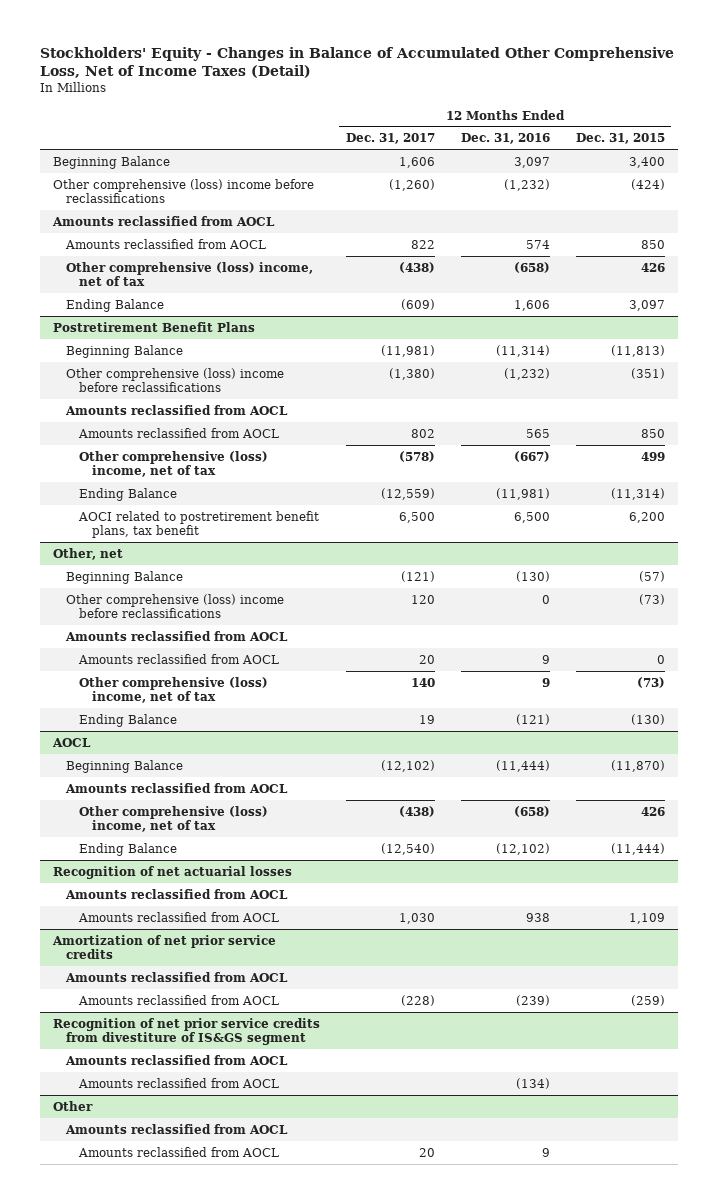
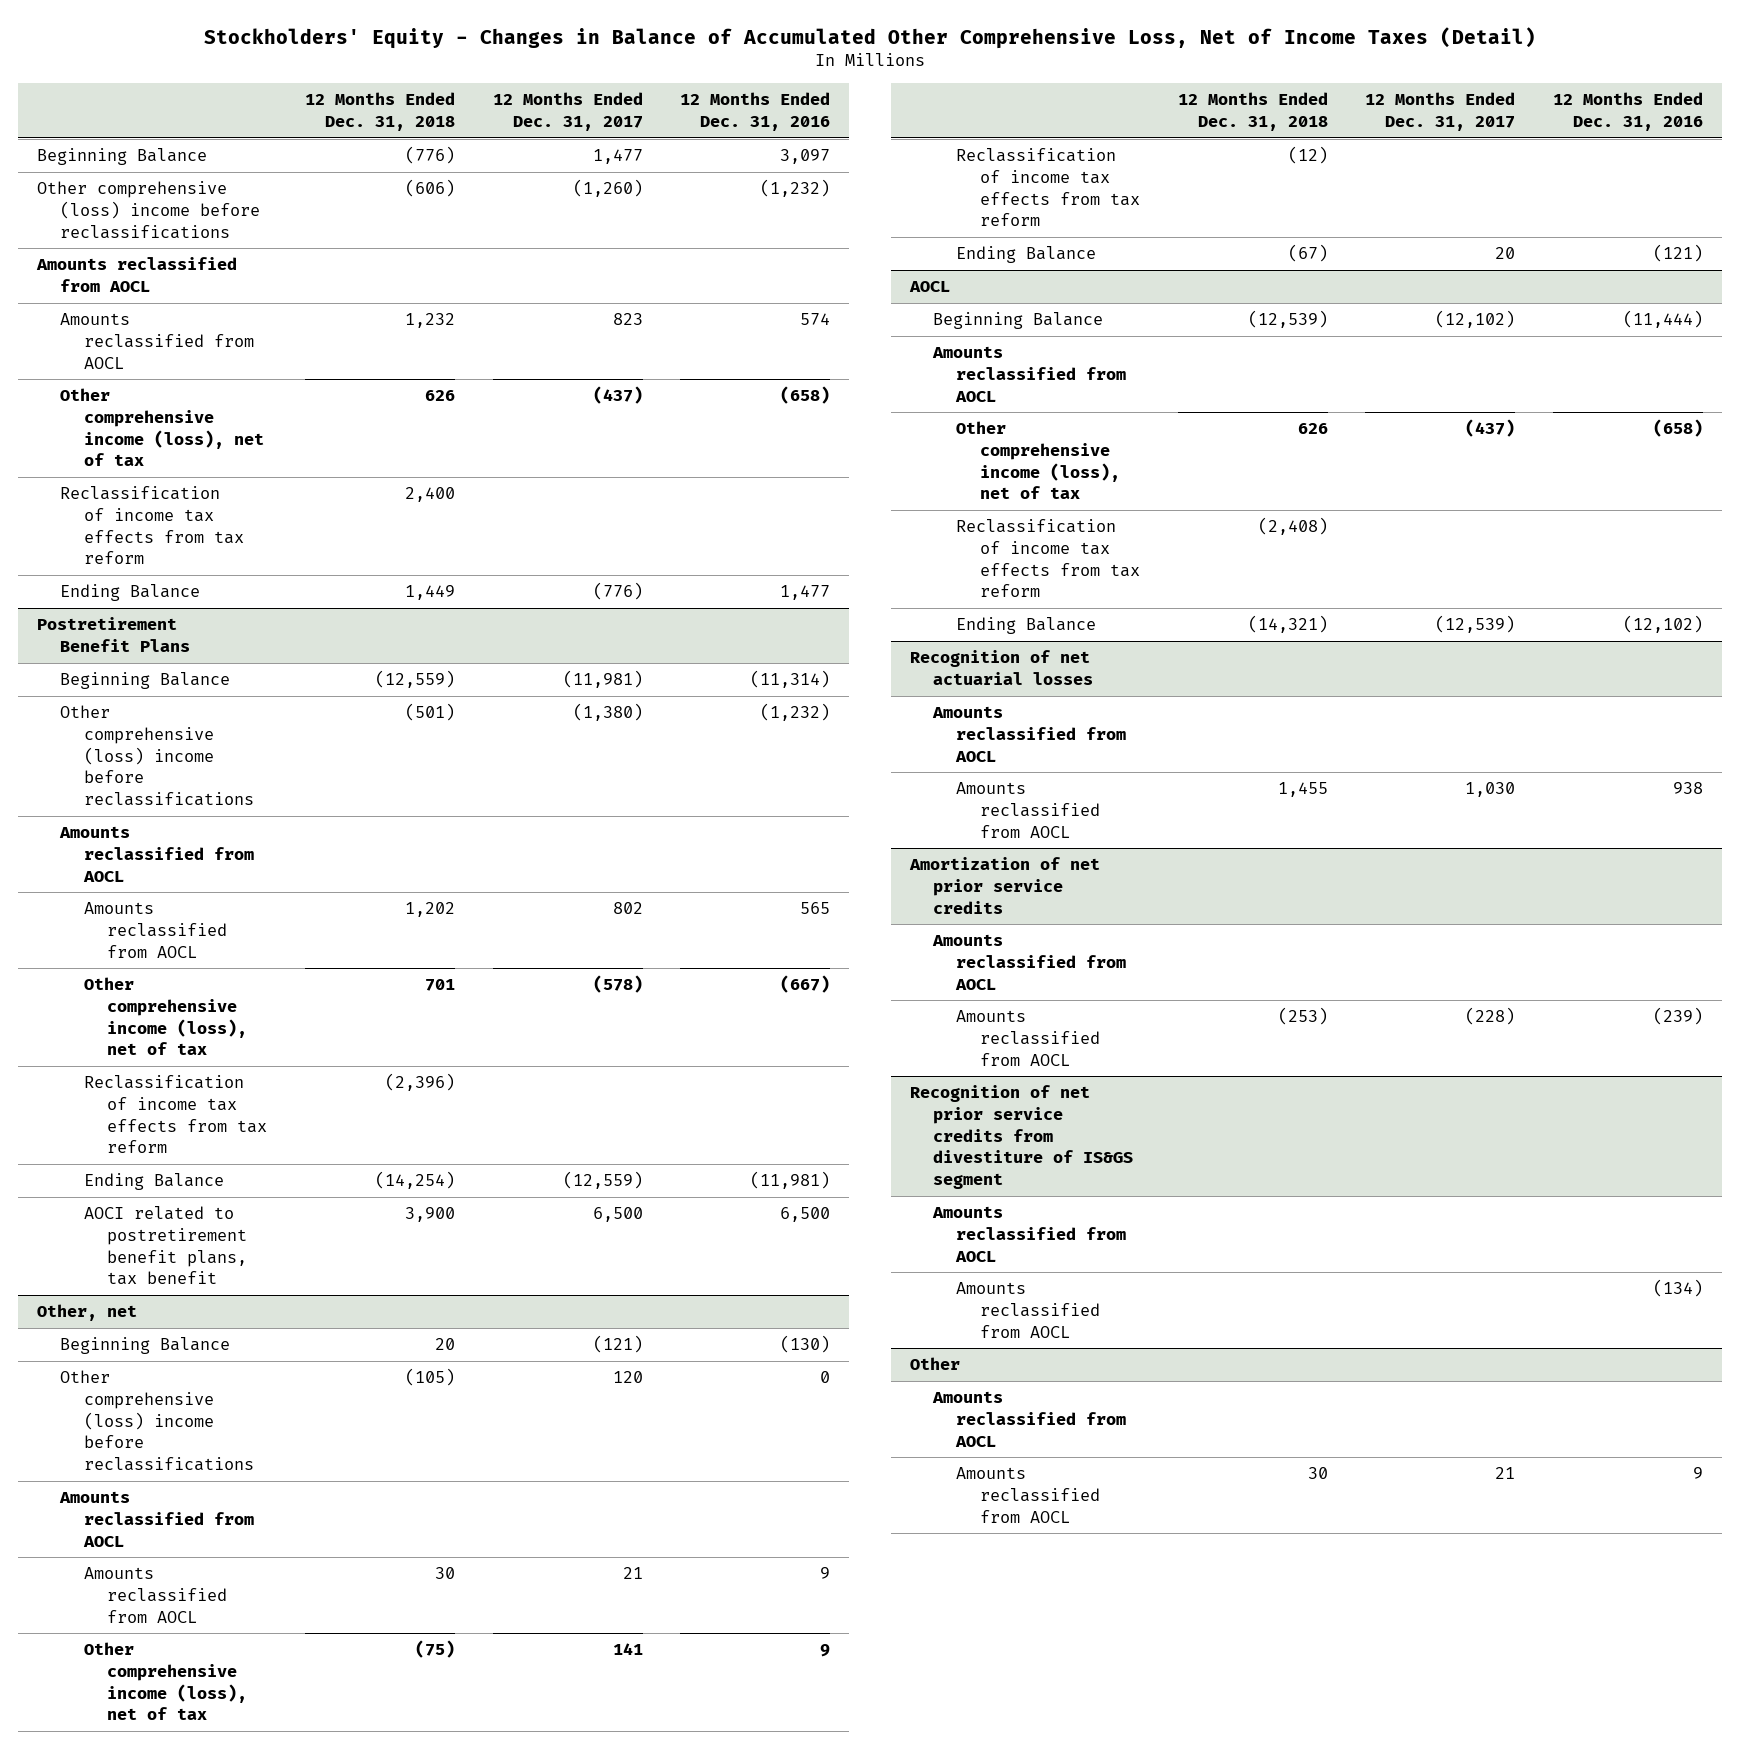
[575,133,665,145] Dec. 31, 2015 -> none
none -> [304,92,455,131] 12 Months Ended Dec. 31, 2018
[398,156,435,168] 1,606 -> [592,149,643,165] 1,477
[410,239,435,249] 822 -> [612,313,643,326] 823
[66,261,314,287] Other comprehensive (loss) income, net of tax -> [60,388,264,467] Other comprehensive income (loss), net of tax
[398,261,435,273] (438) -> [592,386,643,405] (437)
none -> [60,486,244,565] Reclassification of income tax effects from tax reform
[400,298,435,310] (609) -> [592,582,643,601] (776)
[513,299,550,311] 1,606 -> [780,585,831,601] 1,477
[79,450,269,478] Other comprehensive (loss) income, net of tax -> [83,977,247,1056] Other comprehensive income (loss), net of tax
none -> [83,1075,267,1154] Reclassification of income tax effects from tax reform
[418,654,435,664] 20 -> [622,1567,643,1580] 21
[79,676,269,704] Other comprehensive (loss) income, net of tax -> [83,1642,247,1721] Other comprehensive income (loss), net of tax
[410,677,435,687] 140 -> [612,1643,643,1656] 141
none -> [956,148,1140,227] Reclassification of income tax effects from tax reform
[418,714,435,724] 19 -> [1495,247,1516,260] 20
[79,805,269,833] Other comprehensive (loss) income, net of tax -> [956,421,1120,500] Other comprehensive income (loss), net of tax
[398,805,435,817] (438) -> [1465,419,1516,438] (437)
none -> [956,519,1140,598] Reclassification of income tax effects from tax reform
[380,842,435,855] (12,540) -> [1435,615,1516,634] (12,539)
[418,1147,435,1157] 20 -> [1495,1467,1516,1480] 21

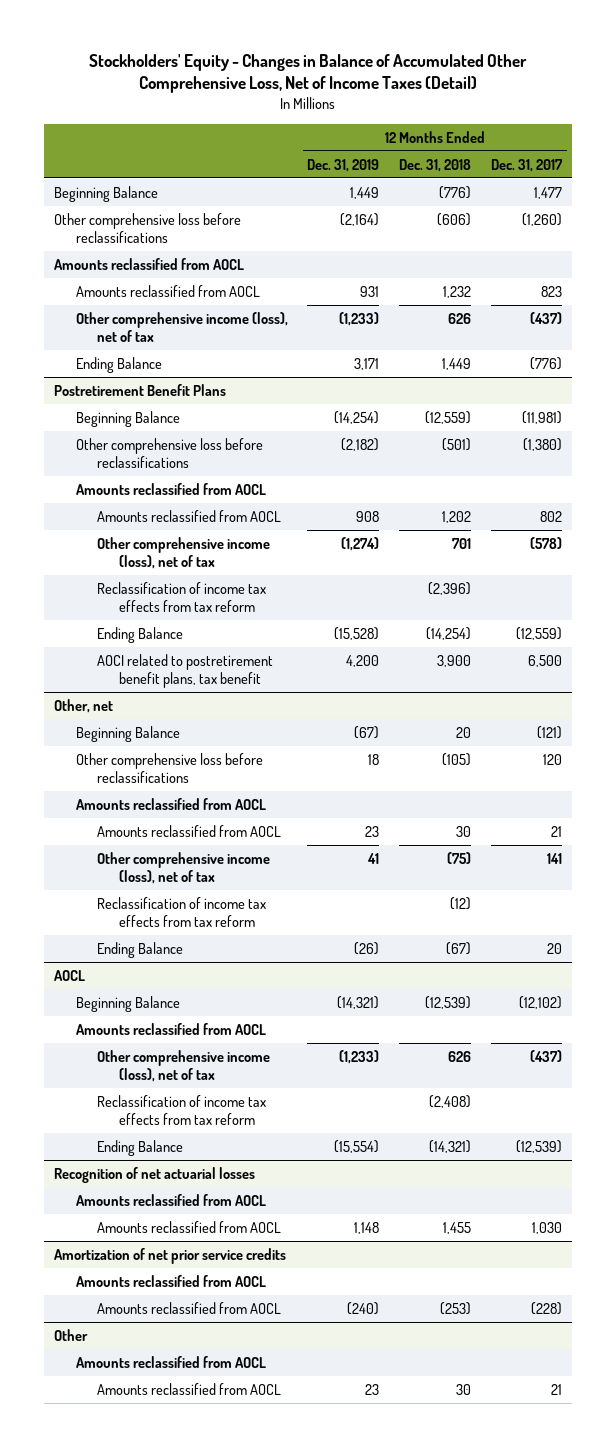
[680,92,831,131] 12 Months Ended Dec. 31, 2016 -> none
none -> [307,158,380,172] Dec. 31, 2019
[36,181,261,239] Other comprehensive (loss) income before reclassifications -> [54,212,242,243] Other comprehensive loss before reclassifications
[60,486,244,565] Reclassification of income tax effects from tax reform -> none
[60,705,254,806] Other comprehensive (loss) income before reclassifications -> [75,437,263,468] Other comprehensive loss before reclassifications
[60,1370,254,1471] Other comprehensive (loss) income before reclassifications -> [75,752,263,783] Other comprehensive loss before reclassifications
[909,1085,1134,1189] Recognition of net prior service credits from divestiture of IS&GS segment -> none
[932,1206,1127,1262] Amounts reclassified from AOCL -> none
[956,1282,1100,1338] Amounts reclassified from AOCL -> none

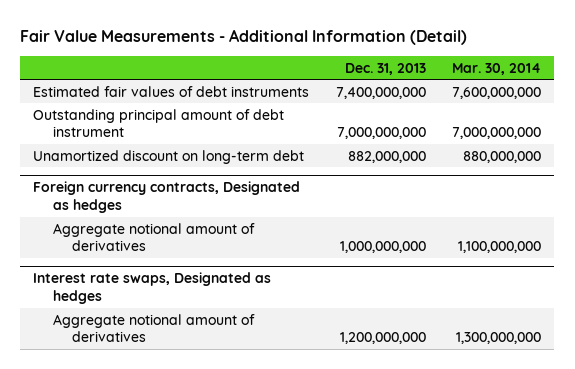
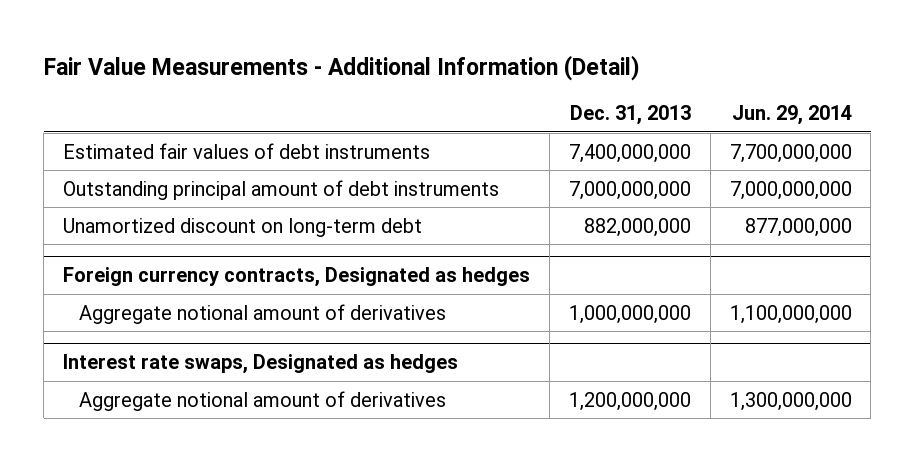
[452,62,542,75] Mar. 30, 2014 -> none
none -> [731,105,852,126] Jun. 29, 2014
[33,108,285,138] Outstanding principal amount of debt instrument -> [62,179,499,200] Outstanding principal amount of debt instruments

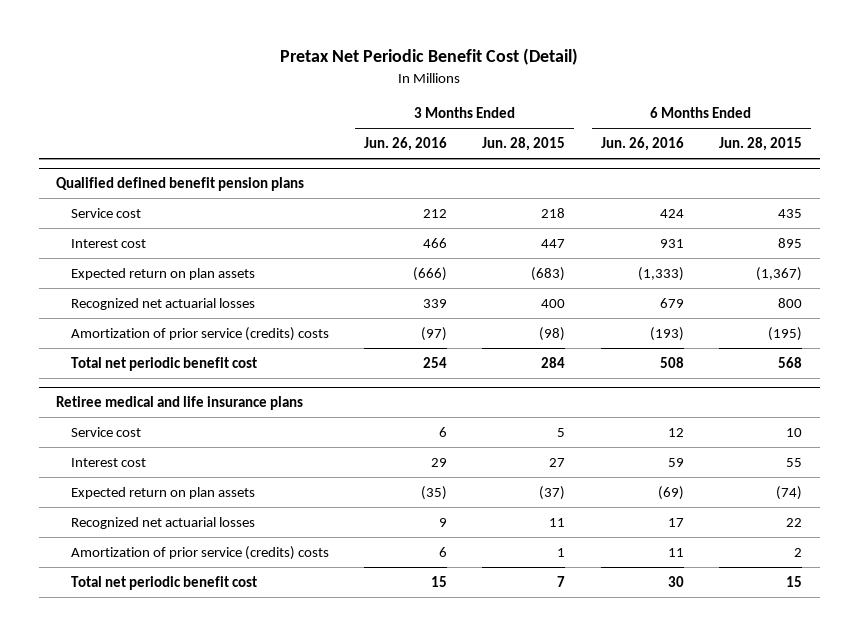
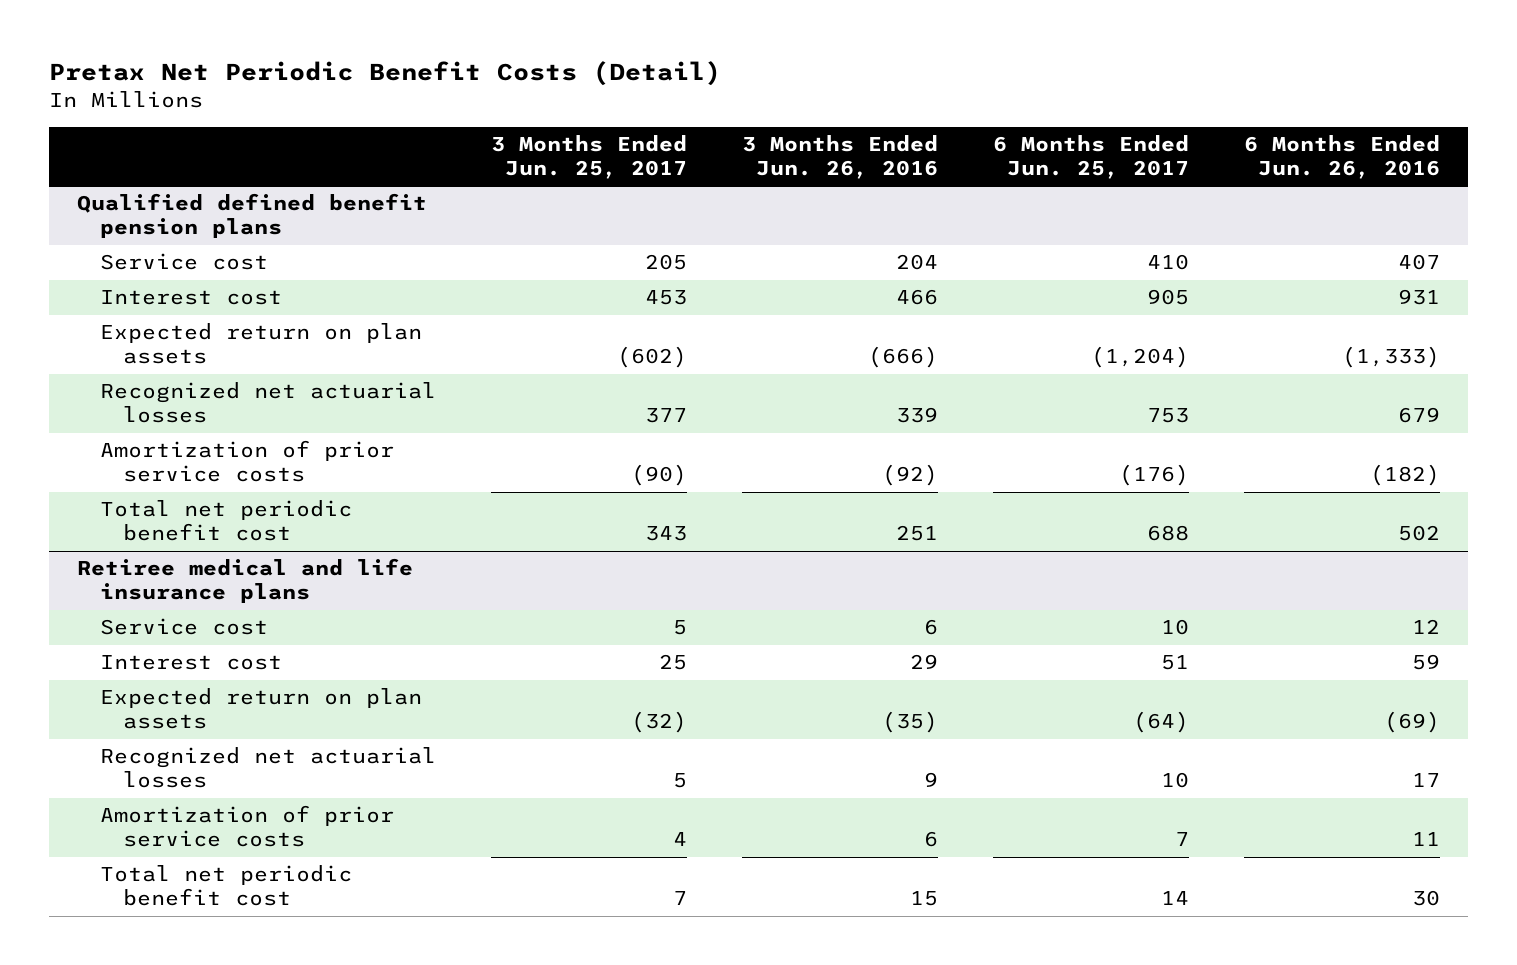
[280,48,579,66] Pretax Net Periodic Benefit Cost (Detail) -> [49,61,722,87] Pretax Net Periodic Benefit Costs (Detail)
[482,137,566,152] Jun. 28, 2015 -> none
[719,137,803,152] Jun. 28, 2015 -> none
none -> [491,134,688,179] 3 Months Ended Jun. 25, 2017
none -> [993,134,1190,179] 6 Months Ended Jun. 25, 2017
[422,208,447,218] 212 -> [896,254,939,271] 204
[659,208,684,218] 424 -> [1398,254,1441,271] 407
[70,326,329,341] Amortization of prior service (credits) costs -> [100,440,395,483] Amortization of prior service costs
[420,326,447,341] (97) -> [882,464,939,487] (92)
[649,326,684,341] (193) -> [1370,464,1441,487] (182)
[422,356,447,368] 254 -> [896,525,939,542] 251
[659,356,684,368] 508 -> [1398,525,1441,542] 502
[70,545,329,560] Amortization of prior service (credits) costs -> [100,805,395,848] Amortization of prior service costs

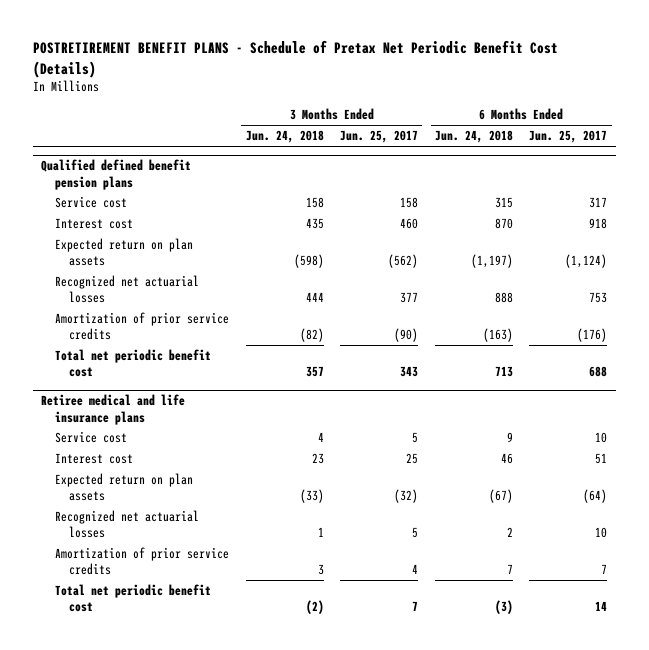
[49,61,722,87] Pretax Net Periodic Benefit Costs (Detail) -> [32,40,558,78] POSTRETIREMENT BENEFIT PLANS - Schedule of Pretax Net Periodic Benefit Cost (Details)
[742,134,939,179] 3 Months Ended Jun. 26, 2016 -> none
[1244,134,1441,179] 6 Months Ended Jun. 26, 2016 -> none
none -> [245,130,324,144] Jun. 24, 2018
none -> [434,130,513,144] Jun. 24, 2018
[645,254,688,271] 205 -> [400,196,419,208] 158
[1147,254,1190,271] 410 -> [589,196,608,208] 317
[645,290,688,306] 453 -> [400,217,419,229] 460
[1147,289,1190,306] 905 -> [589,217,608,229] 918
[617,346,688,369] (602) -> [388,254,419,269] (562)
[1091,346,1190,369] (1,204) -> [565,254,608,269] (1,124)
[100,440,395,483] Amortization of prior service costs -> [54,311,229,341] Amortization of prior service credits
[100,805,395,848] Amortization of prior service costs -> [54,546,229,576] Amortization of prior service credits

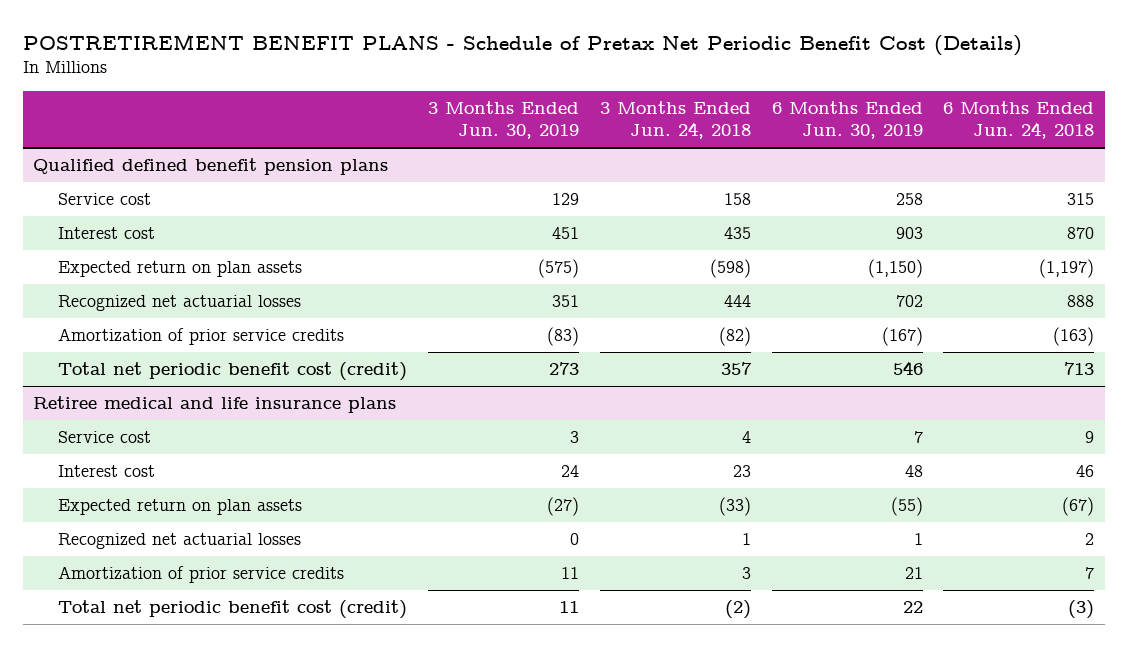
[340,130,419,144] Jun. 25, 2017 -> none
[529,130,608,144] Jun. 25, 2017 -> none
none -> [428,100,580,140] 3 Months Ended Jun. 30, 2019
none -> [771,100,923,140] 6 Months Ended Jun. 30, 2019
[54,348,211,378] Total net periodic benefit cost -> [58,362,408,382] Total net periodic benefit cost (credit)
[54,583,211,613] Total net periodic benefit cost -> [58,600,408,620] Total net periodic benefit cost (credit)

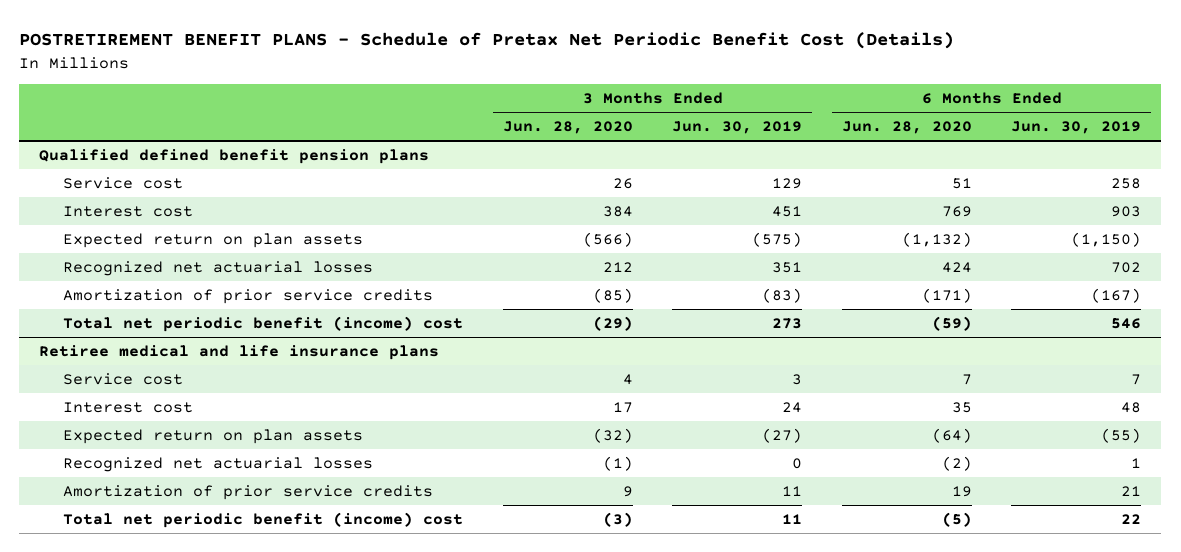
[599,100,751,140] 3 Months Ended Jun. 24, 2018 -> none
[943,100,1095,140] 6 Months Ended Jun. 24, 2018 -> none
none -> [502,121,633,135] Jun. 28, 2020
none -> [841,121,972,135] Jun. 28, 2020
[58,362,408,382] Total net periodic benefit cost (credit) -> [63,315,464,332] Total net periodic benefit (income) cost
[58,600,408,620] Total net periodic benefit cost (credit) -> [63,511,464,528] Total net periodic benefit (income) cost

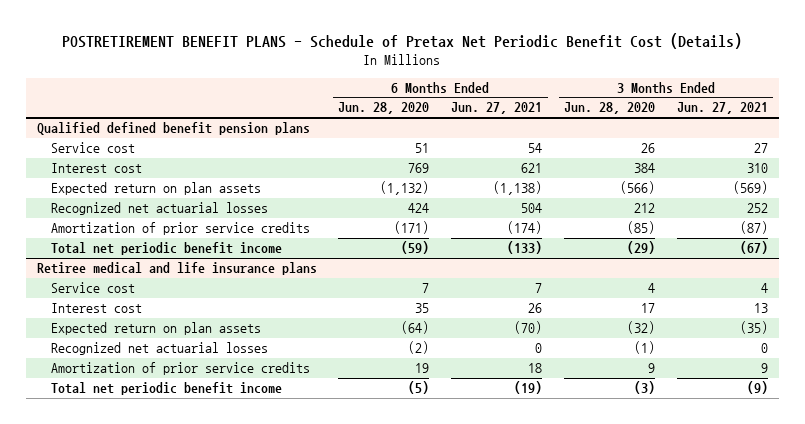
[672,121,803,135] Jun. 30, 2019 -> none
[1011,121,1142,135] Jun. 30, 2019 -> none
none -> [451,102,543,115] Jun. 27, 2021
none -> [676,102,768,115] Jun. 27, 2021
[63,315,464,332] Total net periodic benefit (income) cost -> [51,242,283,256] Total net periodic benefit income
[63,511,464,528] Total net periodic benefit (income) cost -> [51,382,283,396] Total net periodic benefit income

